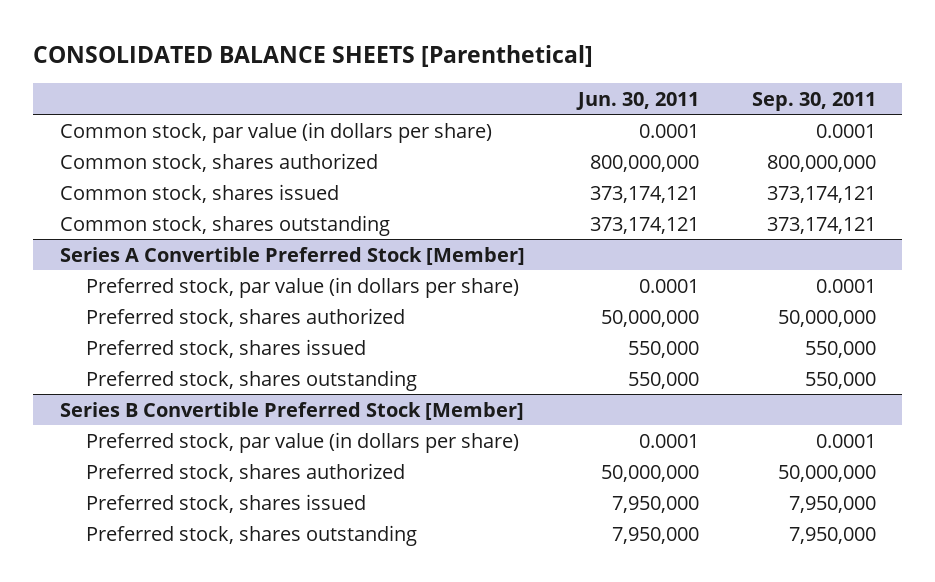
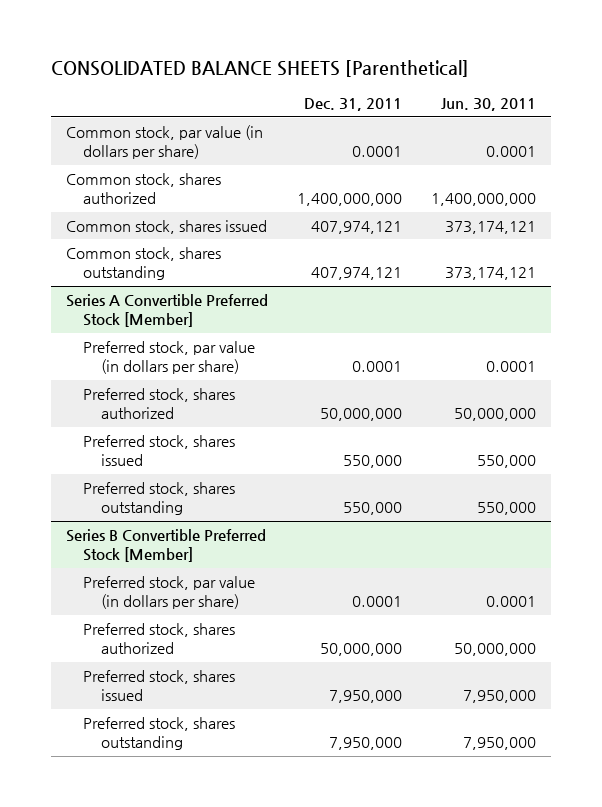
[751,91,876,111] Sep. 30, 2011 -> none
none -> [304,98,403,112] Dec. 31, 2011
[589,154,699,172] 800,000,000 -> [431,193,537,207] 1,400,000,000

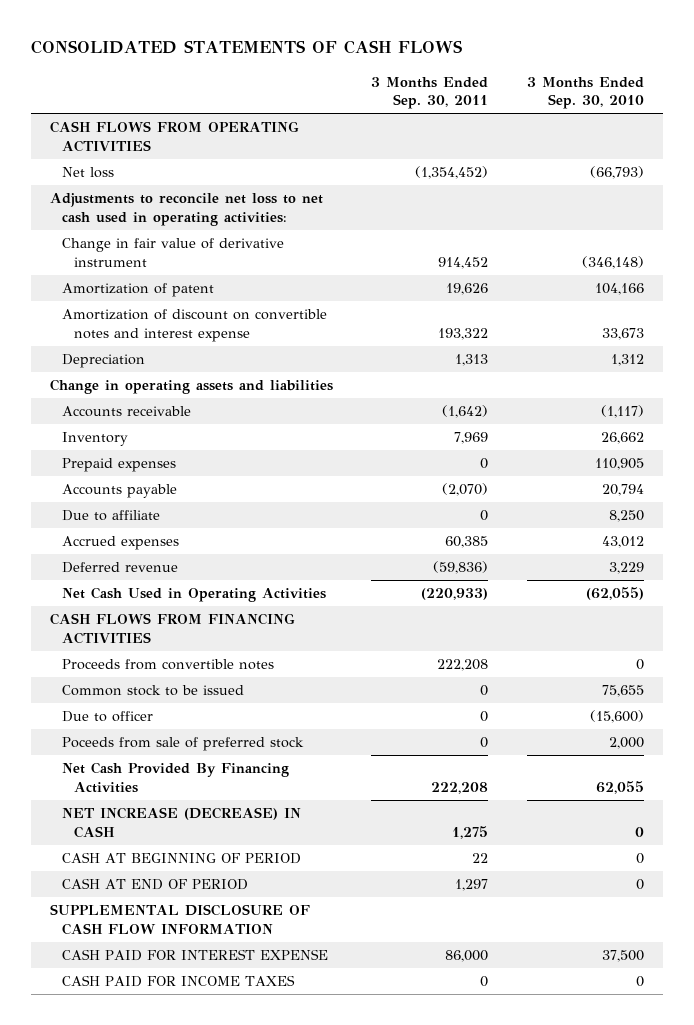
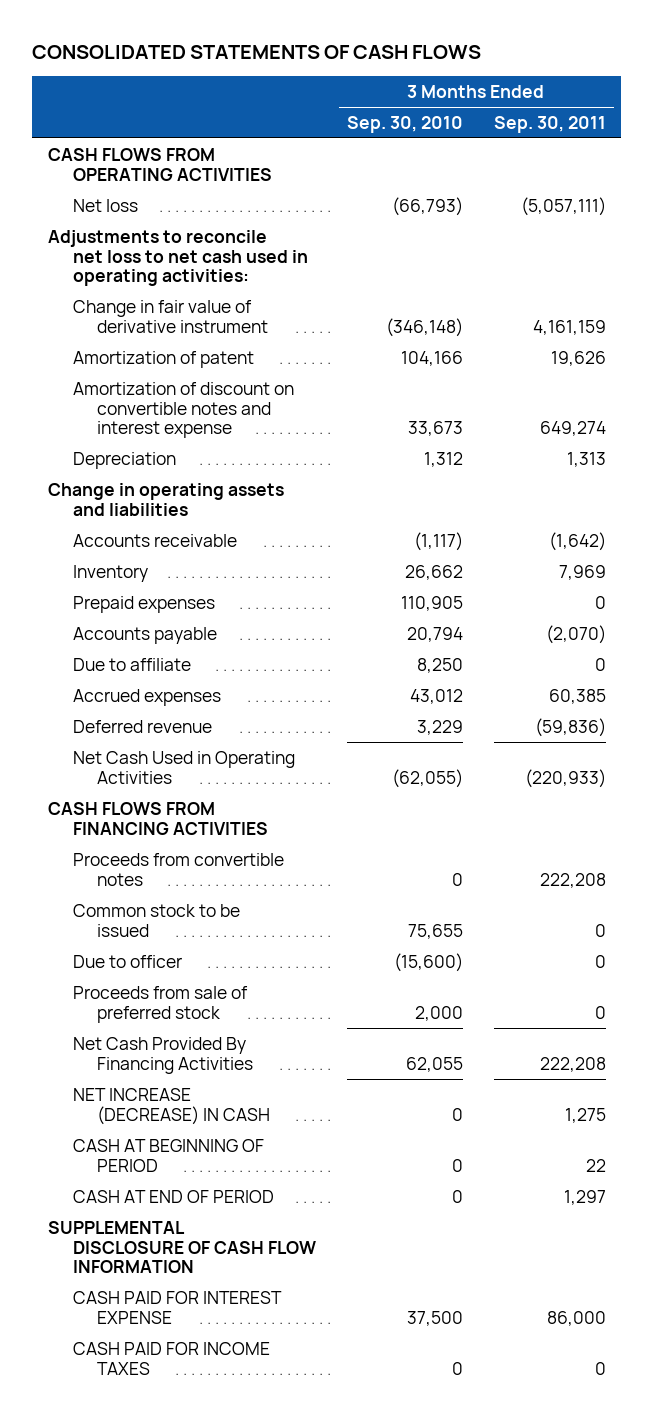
[415,166,489,180] (1,354,452) -> [520,196,606,216] (5,057,111)
[438,256,489,269] 914,452 -> [532,319,606,335] 4,161,159
[438,327,489,340] 193,322 -> [539,421,606,437] 649,274
[61,737,304,752] Poceeds from sale of preferred stock -> [72,985,248,1023] Proceeds from sale of preferred stock

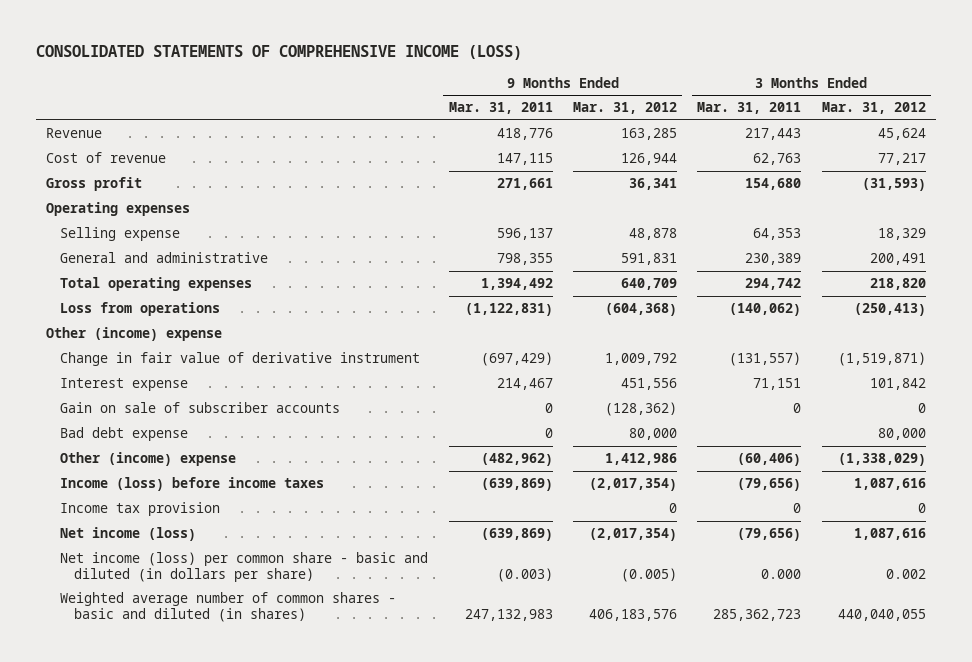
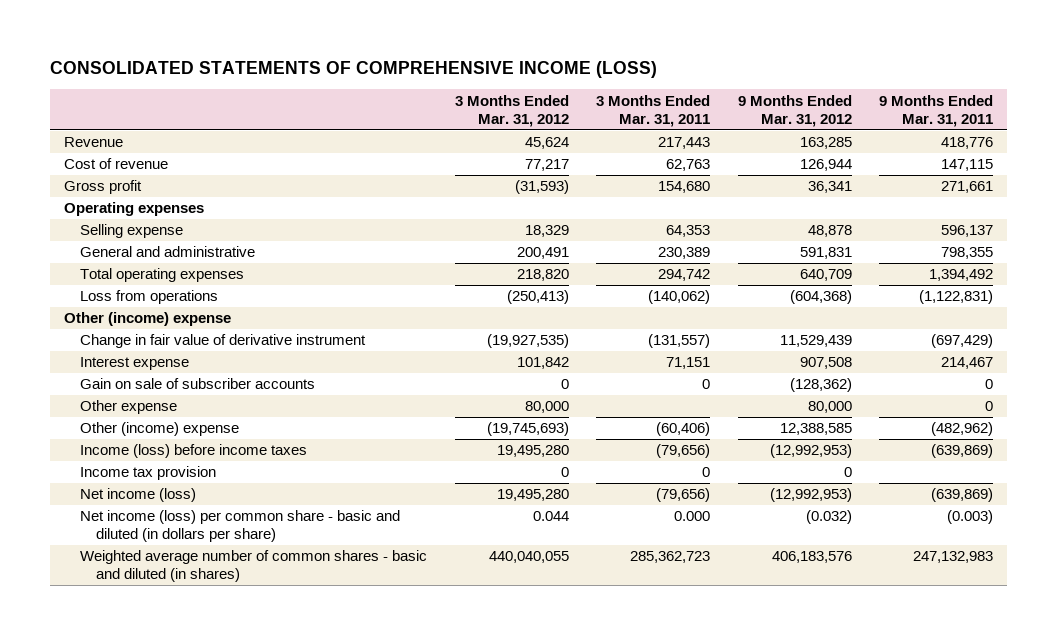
[604,353,677,366] 1,009,792 -> [779,335,852,348] 11,529,439
[837,352,926,367] (1,519,871) -> [486,334,569,349] (19,927,535)
[620,378,677,391] 451,556 -> [799,357,852,370] 907,508
[60,427,189,442] Bad debt expense -> [79,400,177,415] Other expense
[604,453,677,466] 1,412,986 -> [779,423,852,436] 12,388,585
[837,453,926,467] (1,338,029) -> [486,422,569,437] (19,745,693)
[588,478,677,492] (2,017,354) -> [769,444,852,459] (12,992,953)
[853,478,926,491] 1,087,616 -> [496,445,569,458] 19,495,280
[588,528,677,542] (2,017,354) -> [769,488,852,503] (12,992,953)
[853,528,926,541] 1,087,616 -> [496,489,569,502] 19,495,280
[620,567,677,582] (0.005) -> [805,510,852,525] (0.032)
[885,568,926,579] 0.002 -> [532,511,569,522] 0.044

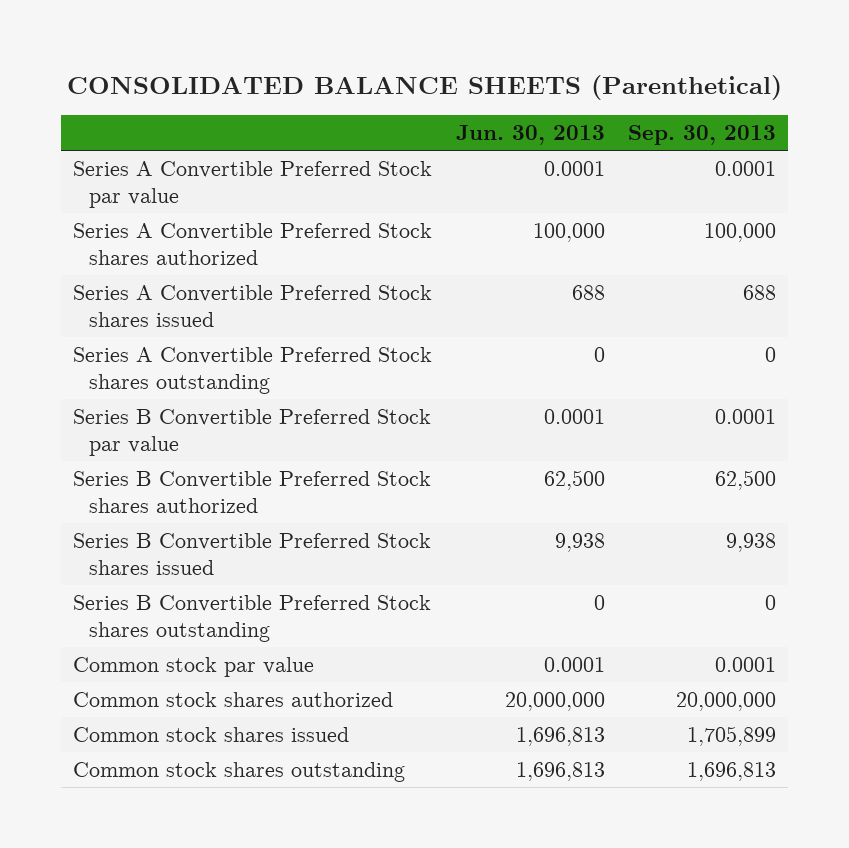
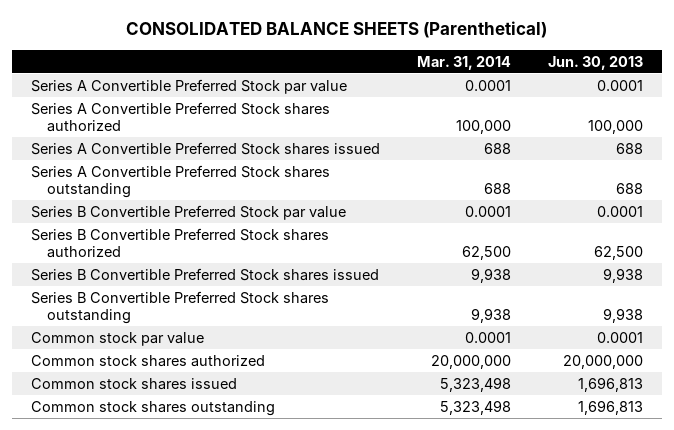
[628,124,777,145] Sep. 30, 2013 -> none
none -> [417,55,512,70] Mar. 31, 2014
[593,346,605,362] 0 -> [616,183,644,195] 688
[593,594,605,610] 0 -> [603,308,644,324] 9,938

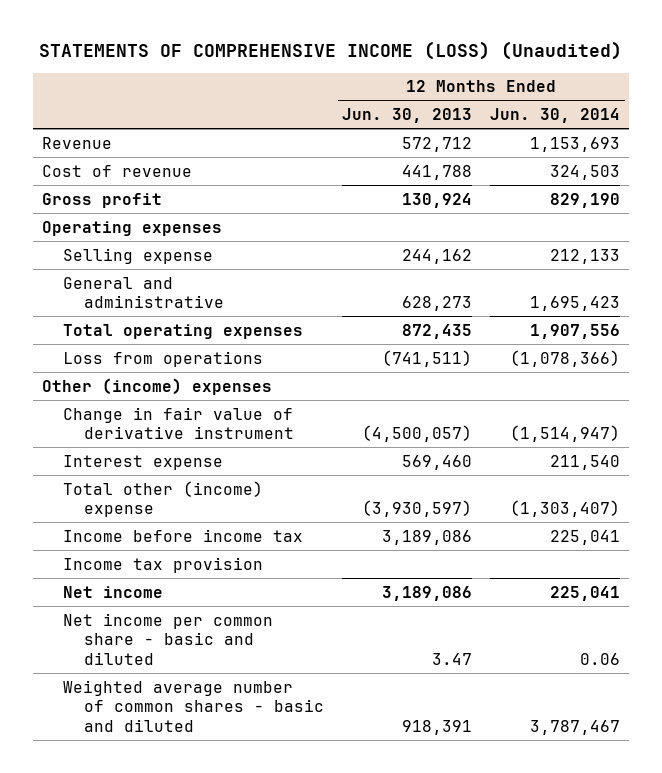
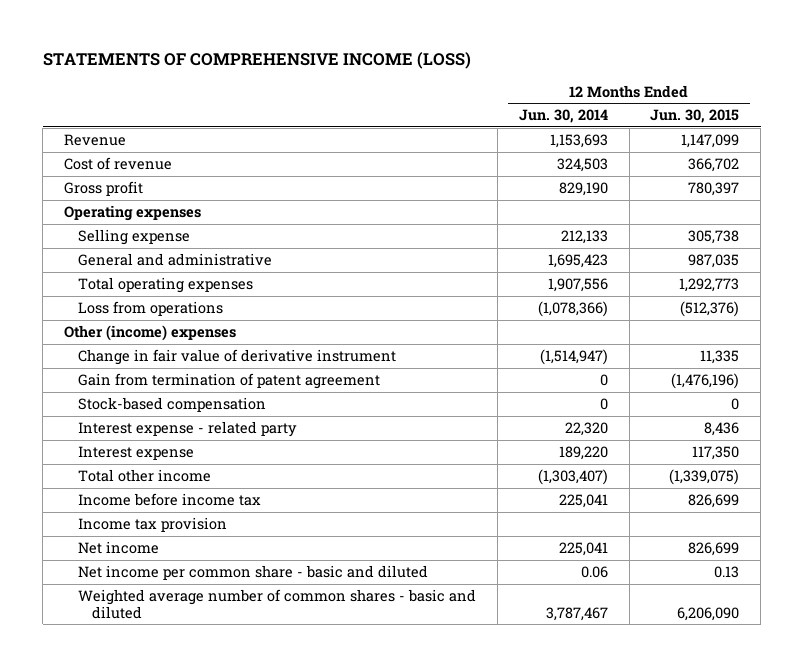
[39,41,623,61] STATEMENTS OF COMPREHENSIVE INCOME (LOSS) (Unaudited) -> [42,52,471,70] STATEMENTS OF COMPREHENSIVE INCOME (LOSS)
[342,107,473,123] Jun. 30, 2013 -> none
none -> [650,109,740,124] Jun. 30, 2015
none -> [78,372,381,389] Gain from termination of patent agreement
none -> [78,396,267,412] Stock-based compensation
none -> [78,420,298,437] Interest expense - related party
[550,454,621,470] 211,540 -> [558,445,608,460] 189,220
[63,480,264,518] Total other (income) expense -> [78,468,212,482] Total other income

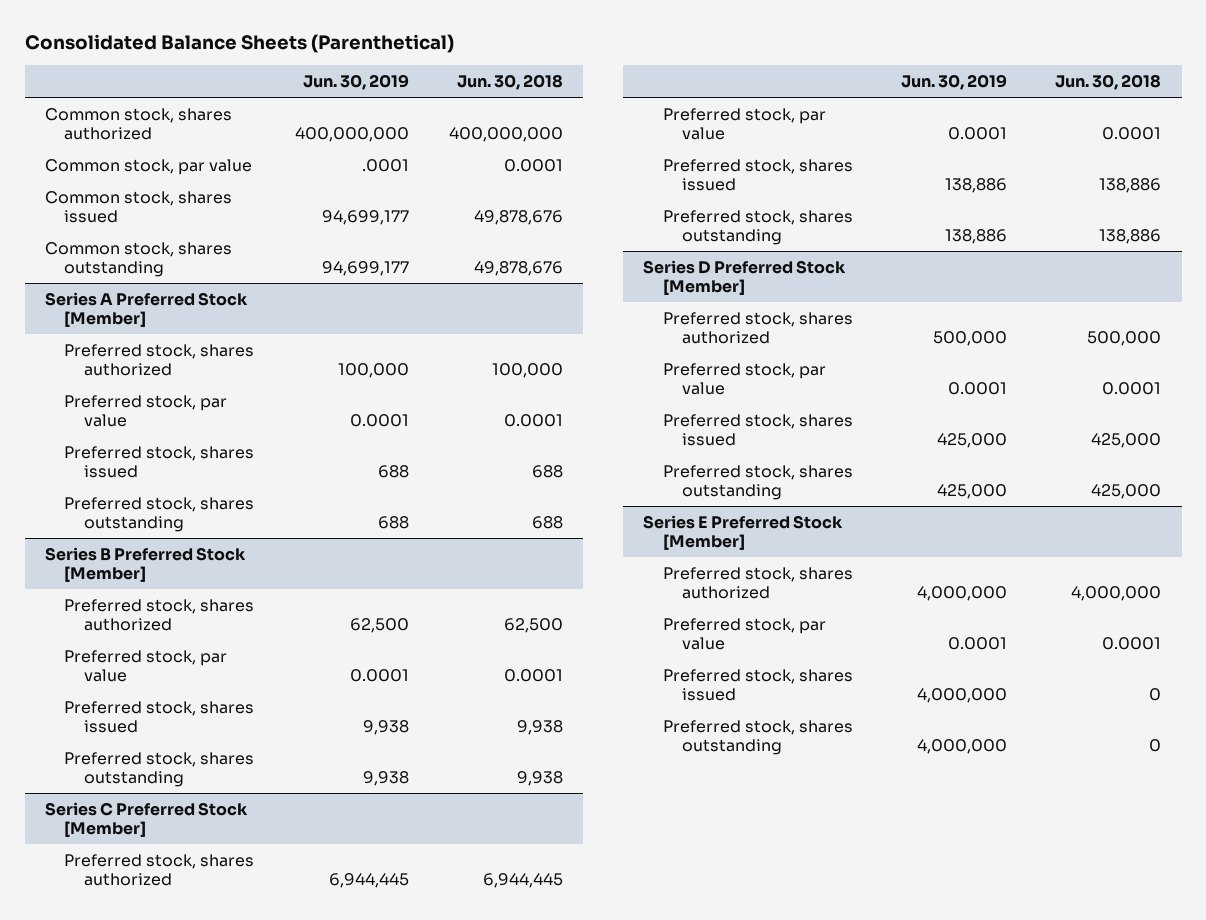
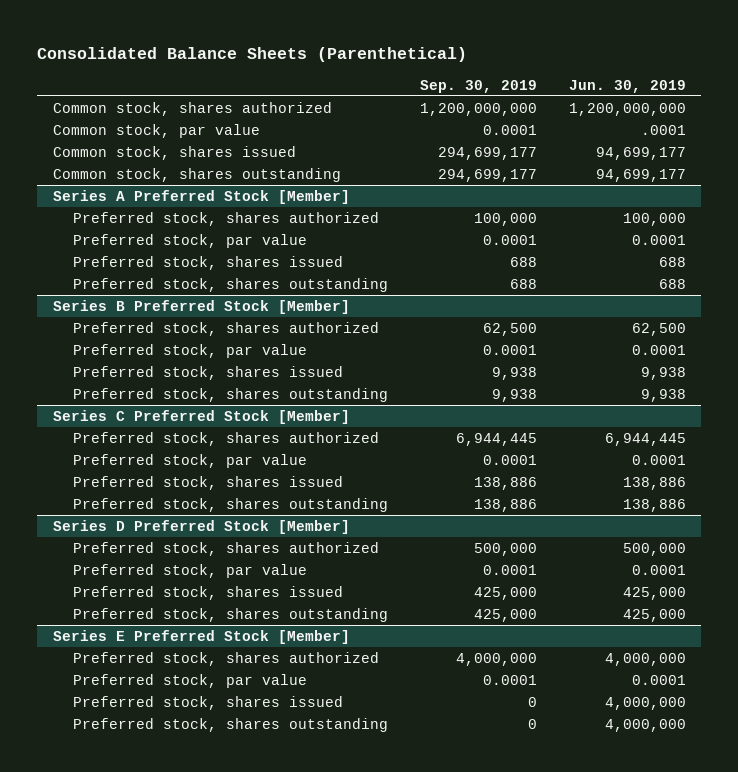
[456,73,563,90] Jun. 30, 2018 -> none
none -> [419,79,537,93] Sep. 30, 2019
[294,126,409,142] 400,000,000 -> [568,102,686,116] 1,200,000,000

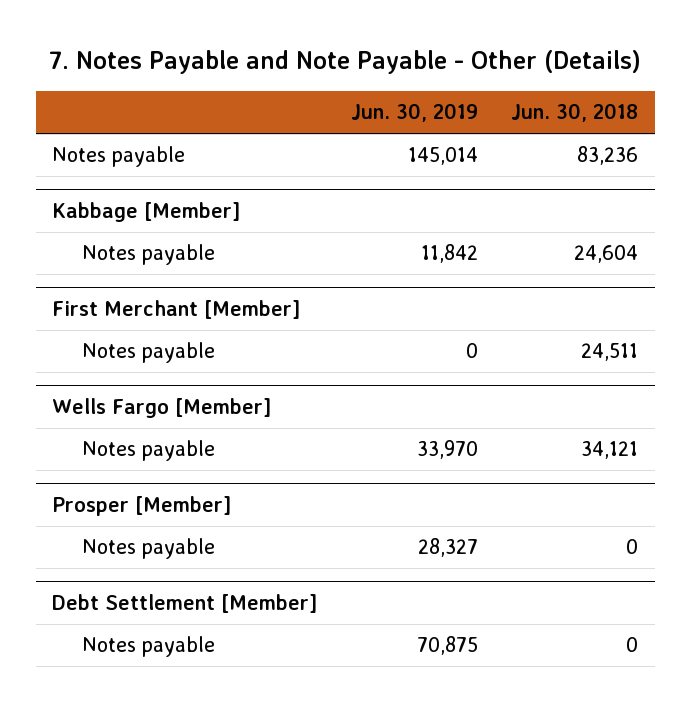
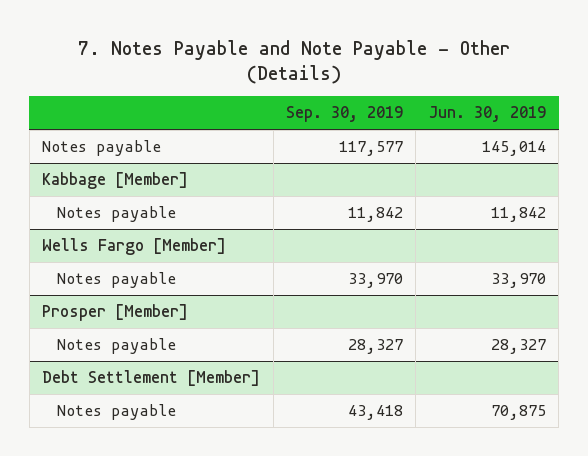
[511,103,639,123] Jun. 30, 2018 -> none
none -> [285,106,403,123] Sep. 30, 2019
[52,300,301,320] First Merchant [Member] -> none
[82,342,216,364] Notes payable -> none

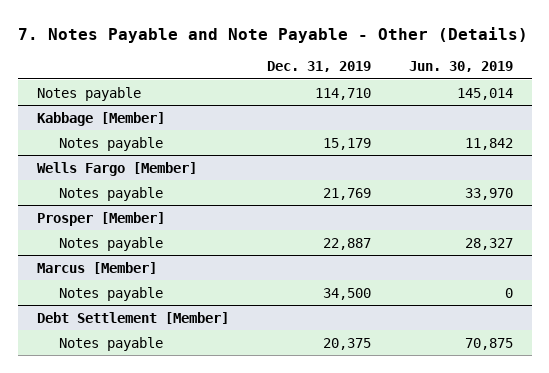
[285,106,403,123] Sep. 30, 2019 -> none
none -> [266,61,371,73] Dec. 31, 2019
none -> [36,261,157,274] Marcus [Member]
none -> [58,286,163,301] Notes payable

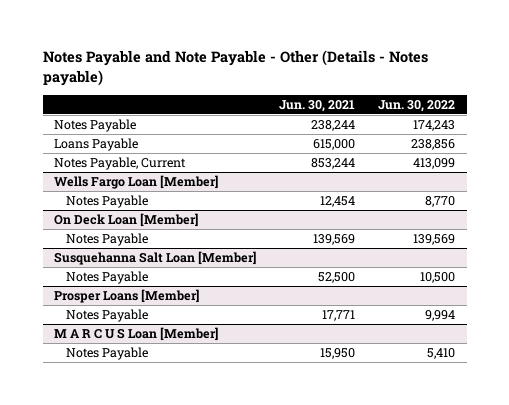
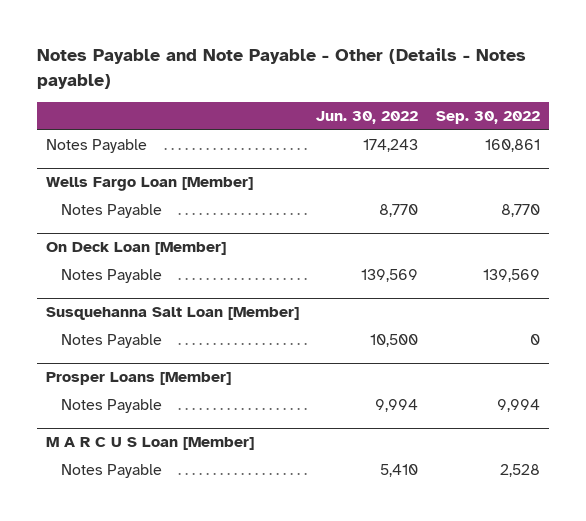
[279,100,356,113] Jun. 30, 2021 -> none
none -> [436,111,541,125] Sep. 30, 2022
[54,138,139,152] Loans Payable -> none
[54,157,187,171] Notes Payable, Current -> none

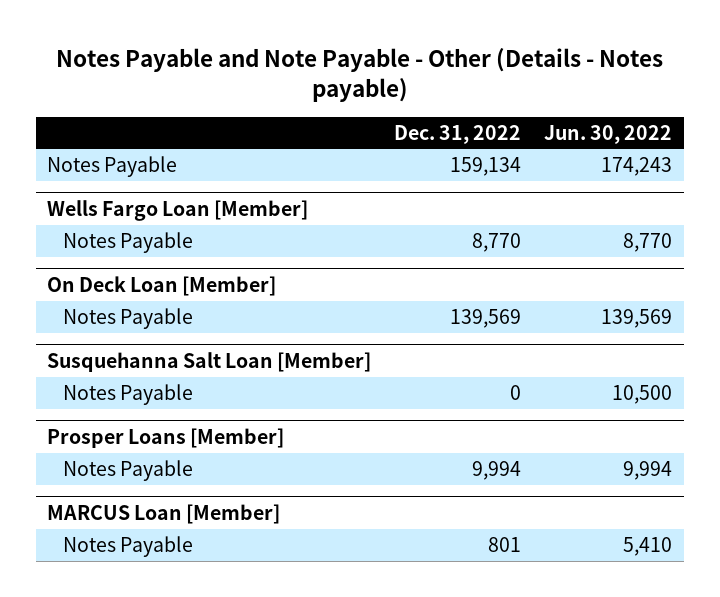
[436,111,541,125] Sep. 30, 2022 -> none
none -> [394,124,522,144] Dec. 31, 2022
[45,437,254,451] M A R C U S Loan [Member] -> [47,503,281,524] MARCUS Loan [Member]

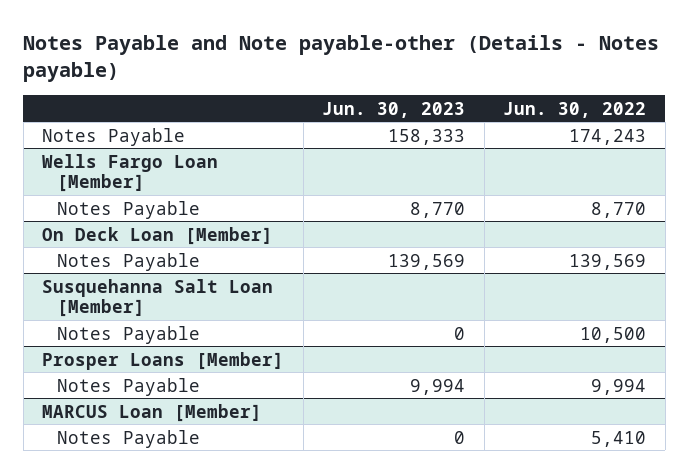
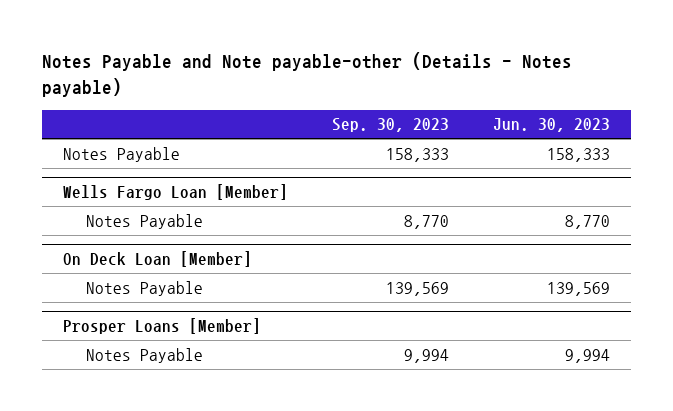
[503,101,647,118] Jun. 30, 2022 -> none
none -> [331,118,449,133] Sep. 30, 2023
[42,278,274,318] Susquehanna Salt Loan [Member] -> none
[57,325,201,344] Notes Payable -> none
[42,403,263,422] MARCUS Loan [Member] -> none
[57,429,201,448] Notes Payable -> none

